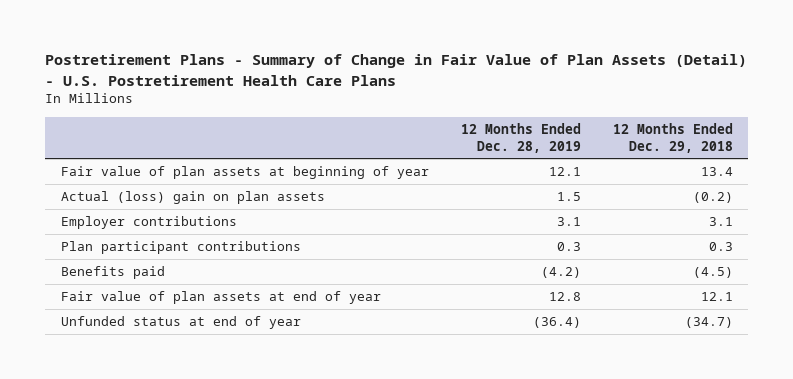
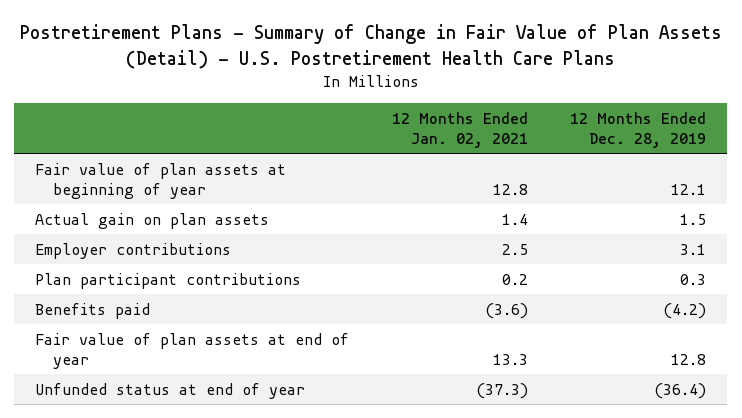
[612,122,733,153] 12 Months Ended Dec. 29, 2018 -> none
none -> [391,111,528,148] 12 Months Ended Jan. 02, 2021
[60,191,325,205] Actual (loss) gain on plan assets -> [35,212,270,229] Actual gain on plan assets

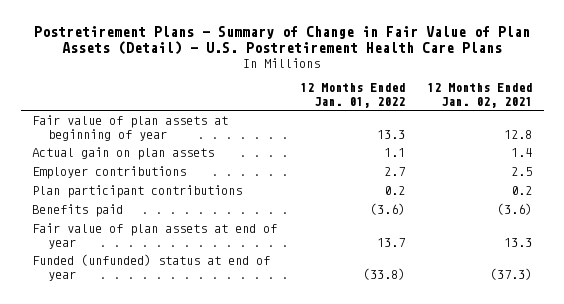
[570,111,707,148] 12 Months Ended Dec. 28, 2019 -> none
none -> [299,83,405,108] 12 Months Ended Jan. 01, 2022
[35,382,306,399] Unfunded status at end of year -> [31,254,270,281] Funded (unfunded) status at end of year

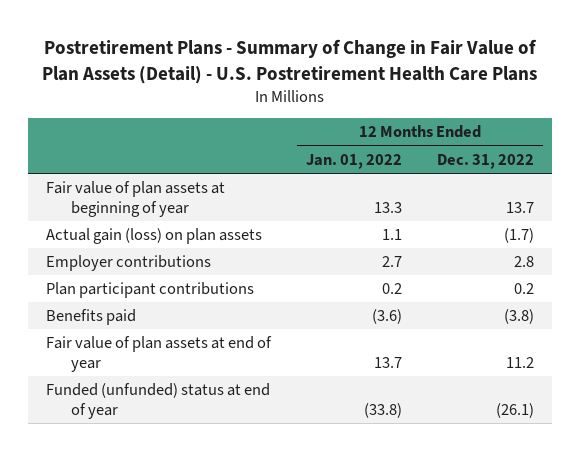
[427,83,533,108] 12 Months Ended Jan. 02, 2021 -> none
none -> [437,153,535,169] Dec. 31, 2022
[31,147,214,161] Actual gain on plan assets -> [45,228,262,245] Actual gain (loss) on plan assets

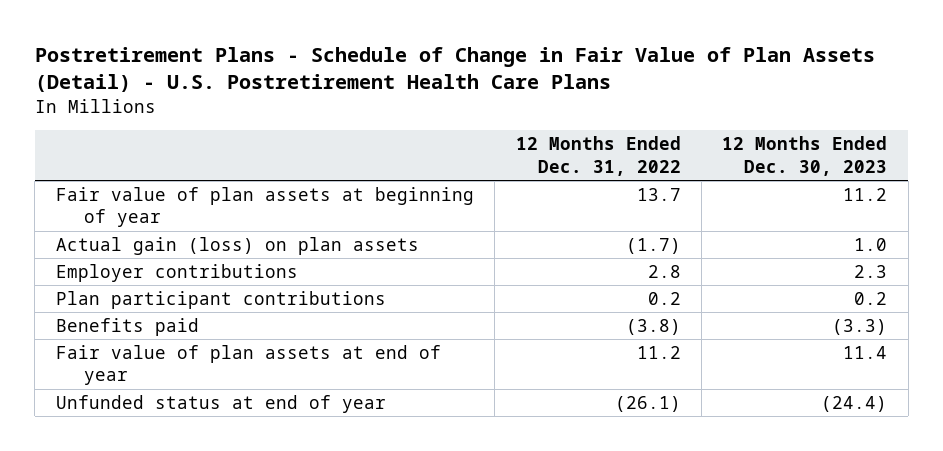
[42,38,538,84] Postretirement Plans - Summary of Change in Fair Value of Plan Assets (Detail) - U.S. Postretirement Health Care Plans -> [34,47,875,93] Postretirement Plans - Schedule of Change in Fair Value of Plan Assets (Detail) - U.S. Postretirement Health Care Plans
[306,153,403,169] Jan. 01, 2022 -> none
none -> [722,136,888,176] 12 Months Ended Dec. 30, 2023
[45,383,270,419] Funded (unfunded) status at end of year -> [55,395,386,414] Unfunded status at end of year

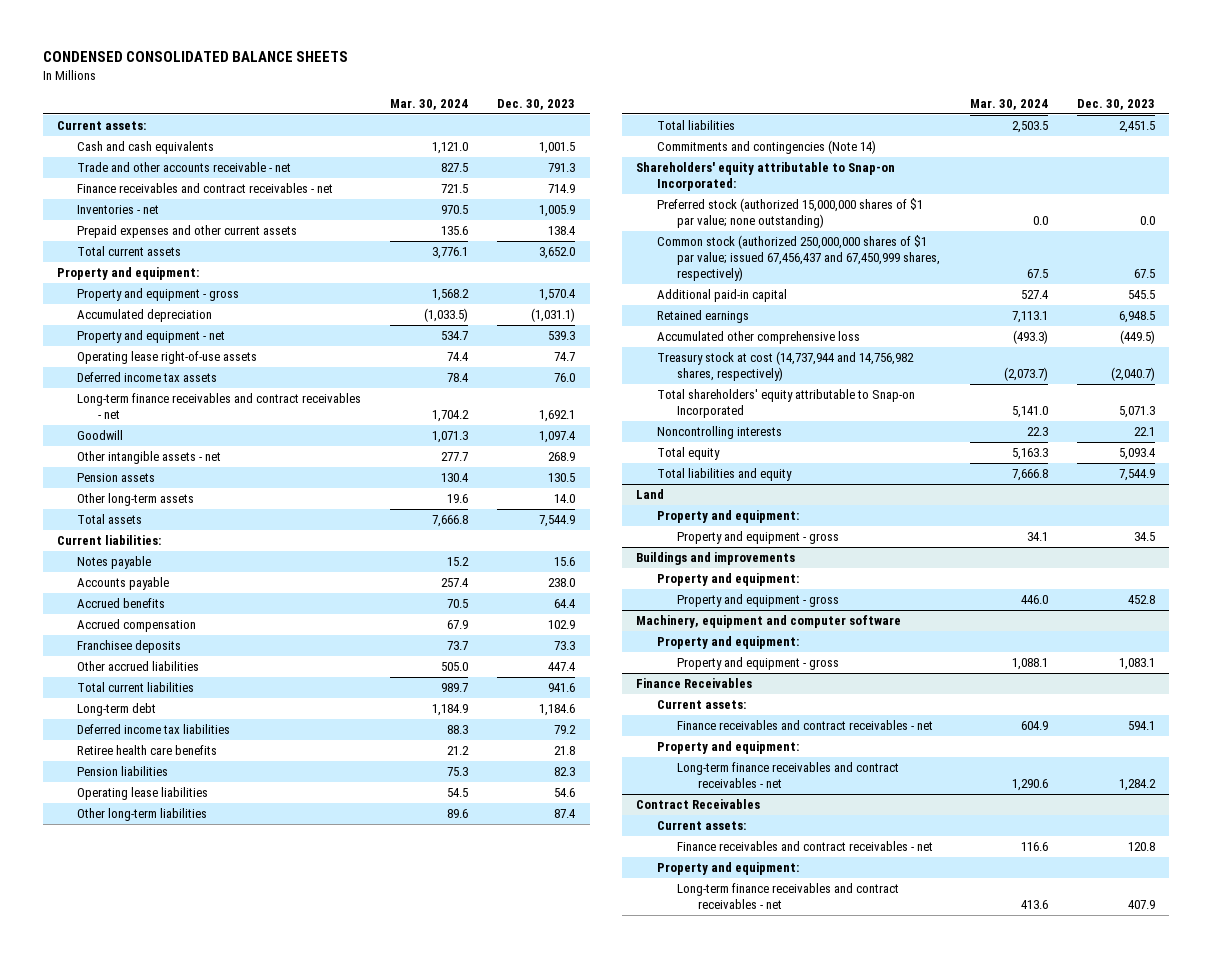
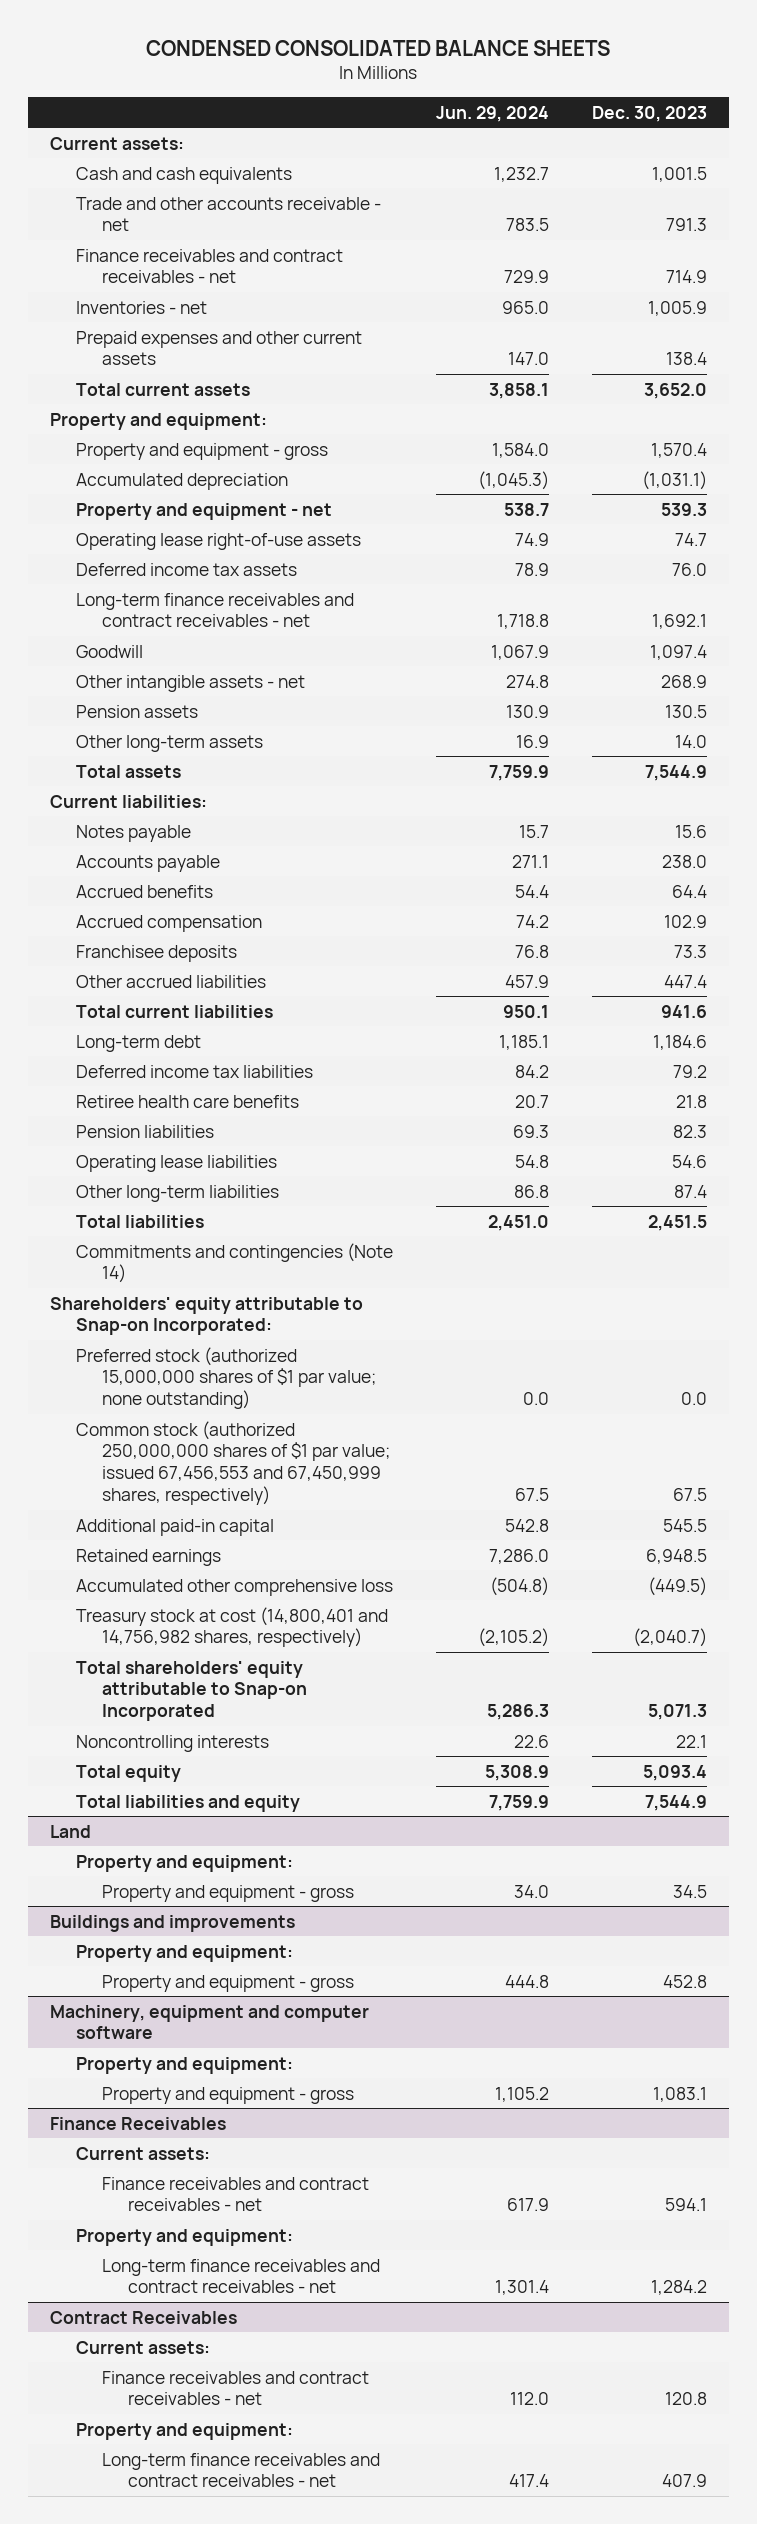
[390,98,469,110] Mar. 30, 2024 -> none
none -> [436,105,550,122] Jun. 29, 2024
[656,235,941,282] Common stock (authorized 250,000,000 shares of $1 par value; issued 67,456,437 and 67,450,999 shares, respectively) -> [75,1420,391,1506] Common stock (authorized 250,000,000 shares of $1 par value; issued 67,456,553 and 67,450,999 shares, respectively)
[656,351,914,382] Treasury stock at cost (14,737,944 and 14,756,982 shares, respectively) -> [75,1606,388,1648] Treasury stock at cost (14,800,401 and 14,756,982 shares, respectively)

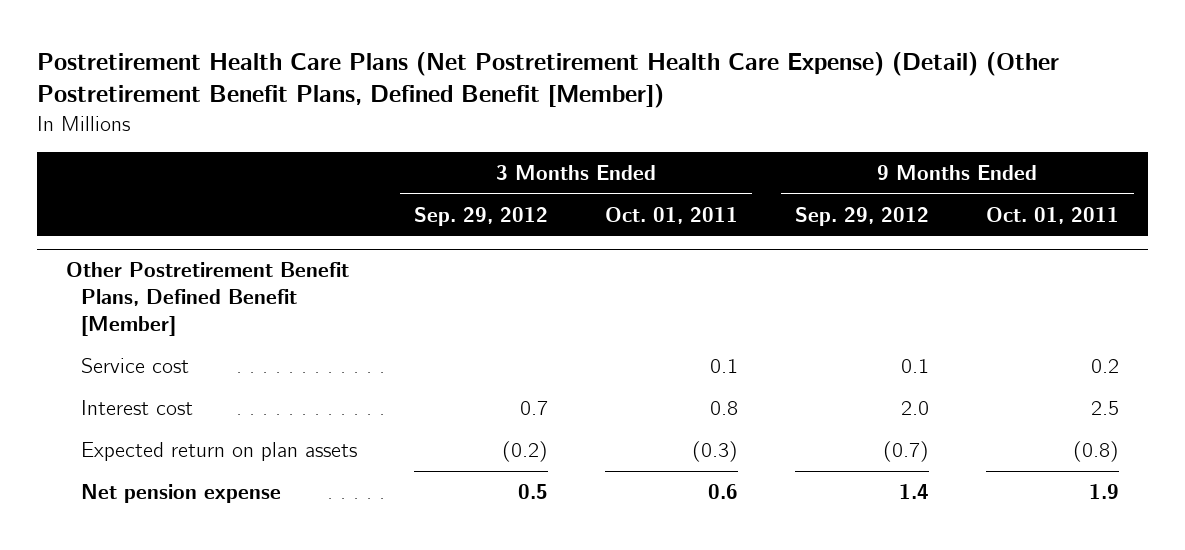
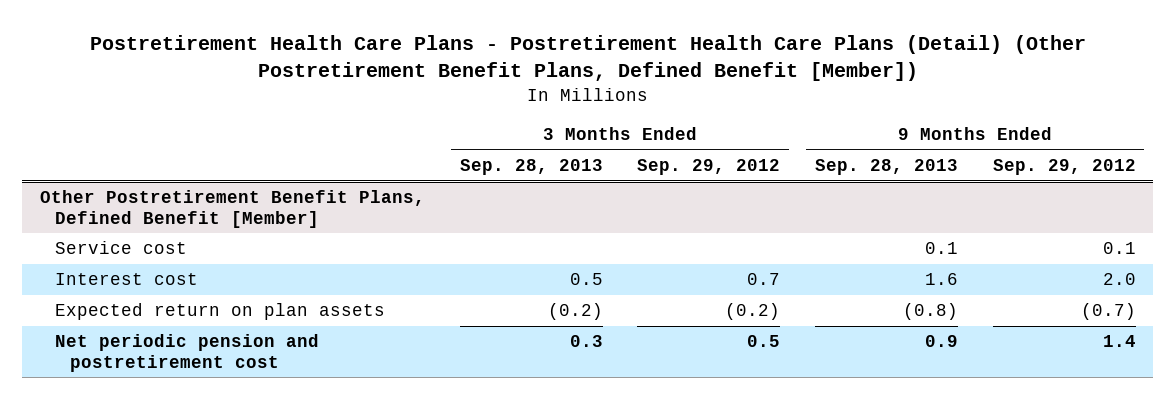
[37,51,1060,109] Postretirement Health Care Plans (Net Postretirement Health Care Expense) (Detail) (Other Postretirement Benefit Plans, Defined Benefit [Member]) -> [89,34,1086,82] Postretirement Health Care Plans - Postretirement Health Care Plans (Detail) (Other Postretirement Benefit Plans, Defined Benefit [Member])
[605,206,739,224] Oct. 01, 2011 -> none
[986,206,1120,224] Oct. 01, 2011 -> none
none -> [459,158,603,175] Sep. 28, 2013
none -> [814,158,958,175] Sep. 28, 2013
[80,484,281,504] Net pension expense -> [55,334,320,372] Net periodic pension and postretirement cost

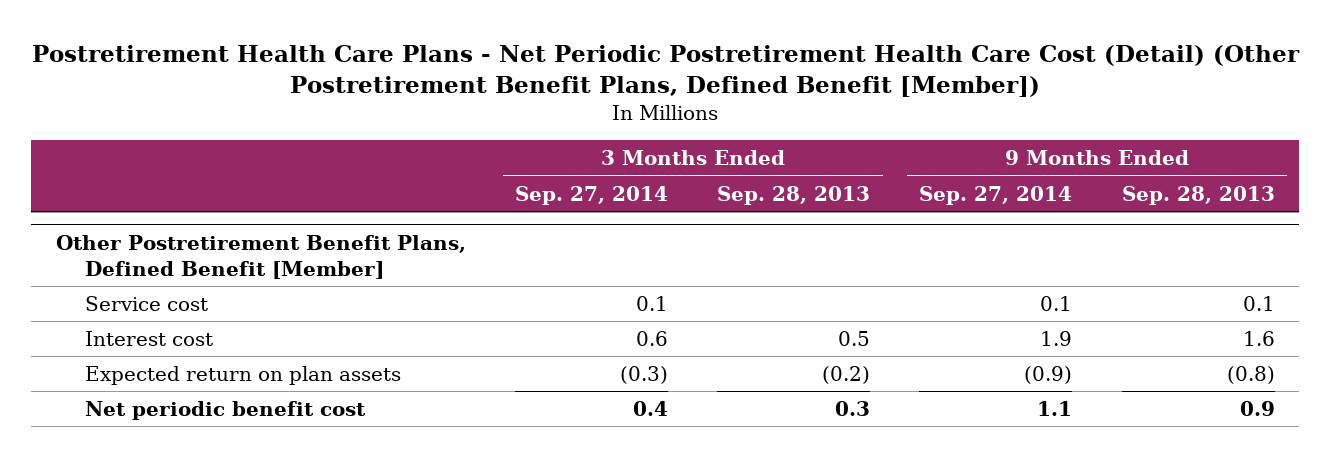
[89,34,1086,82] Postretirement Health Care Plans - Postretirement Health Care Plans (Detail) (Other Postretirement Benefit Plans, Defined Benefit [Member]) -> [32,45,1301,98] Postretirement Health Care Plans - Net Periodic Postretirement Health Care Cost (Detail) (Other Postretirement Benefit Plans, Defined Benefit [Member])
[637,158,781,175] Sep. 29, 2012 -> none
[992,158,1136,175] Sep. 29, 2012 -> none
none -> [515,185,669,205] Sep. 27, 2014
none -> [919,185,1073,205] Sep. 27, 2014
[55,334,320,372] Net periodic pension and postretirement cost -> [85,400,367,420] Net periodic benefit cost

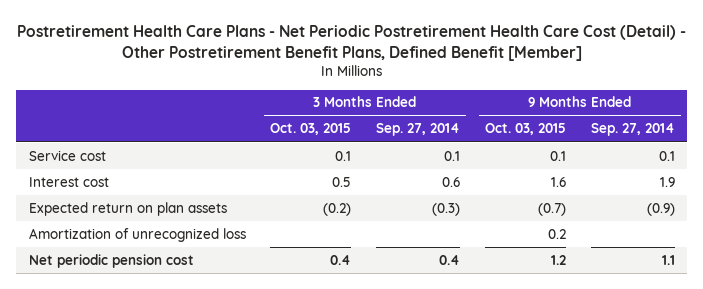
[32,45,1301,98] Postretirement Health Care Plans - Net Periodic Postretirement Health Care Cost (Detail) (Other Postretirement Benefit Plans, Defined Benefit [Member]) -> [16,25,686,62] Postretirement Health Care Plans - Net Periodic Postretirement Health Care Cost (Detail) - Other Postretirement Benefit Plans, Defined Benefit [Member]
[717,185,871,205] Sep. 28, 2013 -> none
[1121,185,1275,205] Sep. 28, 2013 -> none
none -> [270,123,352,136] Oct. 03, 2015
none -> [485,123,567,136] Oct. 03, 2015
[55,234,466,279] Other Postretirement Benefit Plans, Defined Benefit [Member] -> none
none -> [28,227,246,242] Amortization of unrecognized loss
[85,400,367,420] Net periodic benefit cost -> [28,253,194,268] Net periodic pension cost

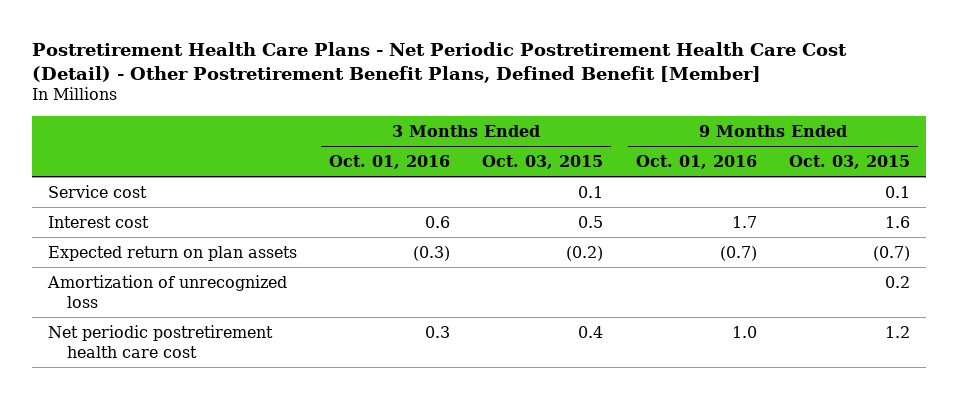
[376,123,461,137] Sep. 27, 2014 -> none
[590,123,675,137] Sep. 27, 2014 -> none
none -> [329,154,451,169] Oct. 01, 2016
none -> [635,154,757,169] Oct. 01, 2016
[28,253,194,268] Net periodic pension cost -> [47,324,273,358] Net periodic postretirement health care cost

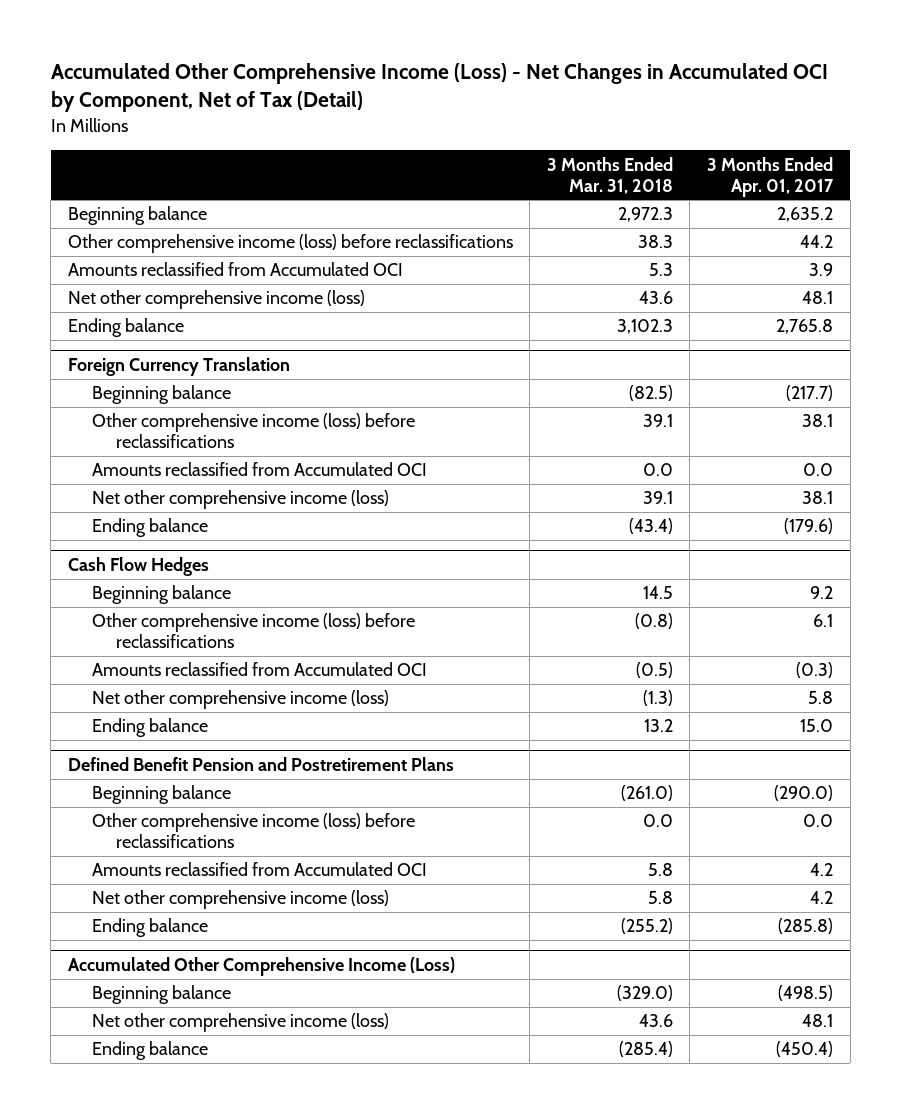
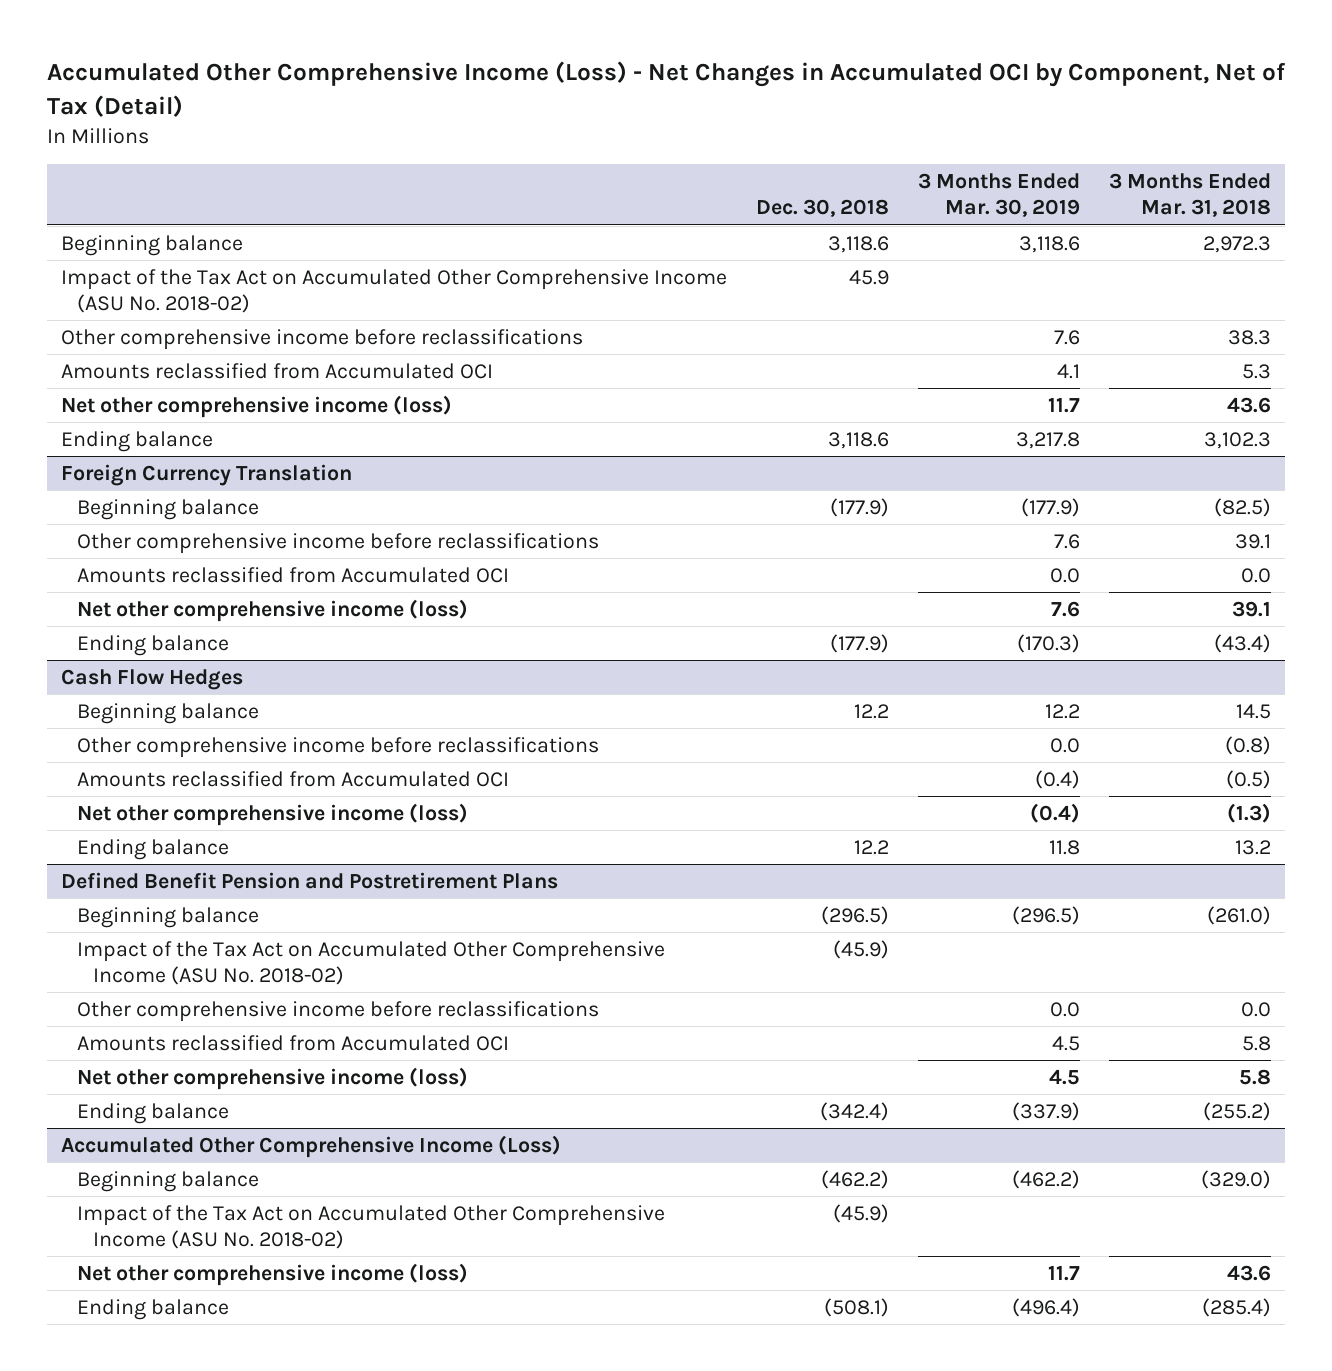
[706,156,834,197] 3 Months Ended Apr. 01, 2017 -> none
none -> [756,199,890,218] Dec. 30, 2018
none -> [917,173,1080,218] 3 Months Ended Mar. 30, 2019
none -> [61,268,728,314] Impact of the Tax Act on Accumulated Other Comprehensive Income (ASU No. 2018-02)
[67,234,513,254] Other comprehensive income (loss) before reclassifications -> [61,328,584,350] Other comprehensive income before reclassifications
[91,413,415,449] Other comprehensive income (loss) before reclassifications -> [76,532,599,554] Other comprehensive income before reclassifications
[91,613,415,649] Other comprehensive income (loss) before reclassifications -> [76,736,599,758] Other comprehensive income before reclassifications
none -> [76,940,665,986] Impact of the Tax Act on Accumulated Other Comprehensive Income (ASU No. 2018-02)
[91,813,415,849] Other comprehensive income (loss) before reclassifications -> [76,1000,599,1022] Other comprehensive income before reclassifications
none -> [76,1204,665,1250] Impact of the Tax Act on Accumulated Other Comprehensive Income (ASU No. 2018-02)

